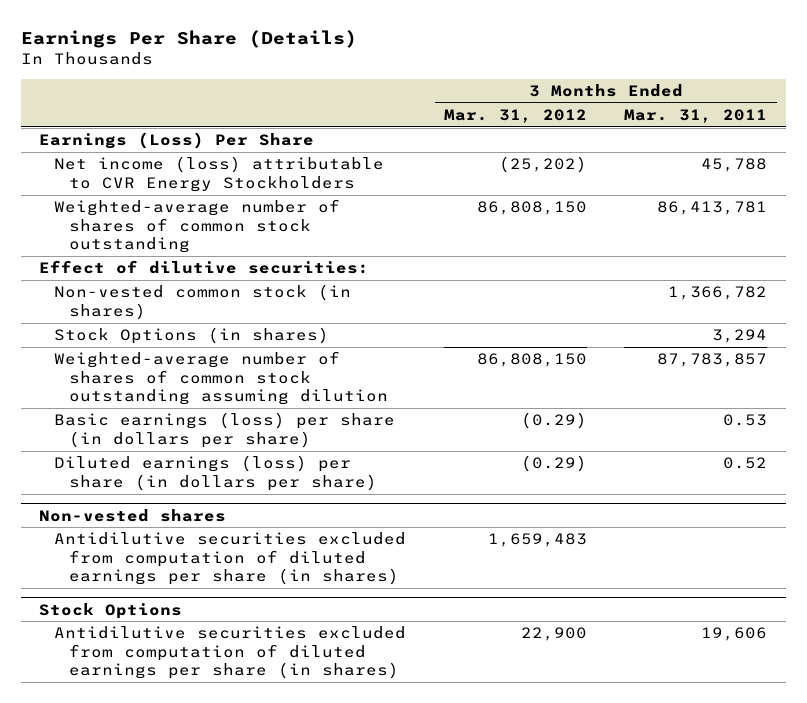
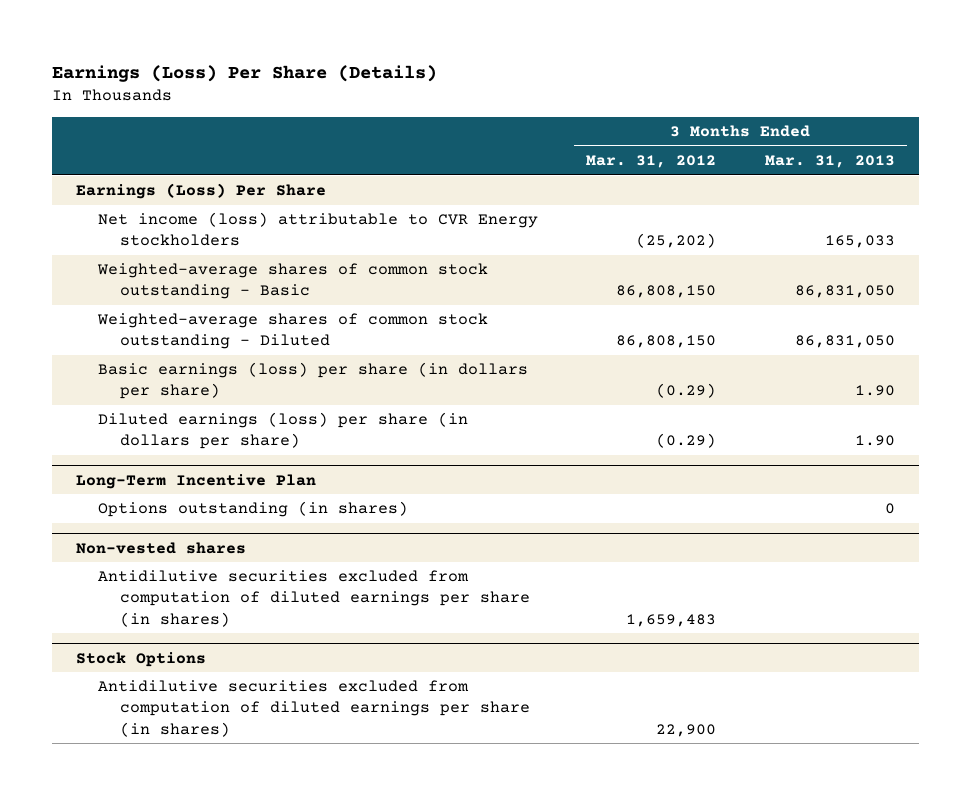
[20,29,357,48] Earnings Per Share (Details) -> [52,64,438,82] Earnings (Loss) Per Share (Details)
[624,109,768,124] Mar. 31, 2011 -> none
none -> [764,155,895,169] Mar. 31, 2013
[39,260,370,275] Effect of dilutive securities: -> none
[54,284,352,320] Non-vested common stock (in shares) -> none
[54,327,330,345] Stock Options (in shares) -> none
[54,156,385,192] Net income (loss) attributable to CVR Energy Stockholders -> [98,212,539,247] Net income (loss) attributable to CVR Energy stockholders
[54,199,341,254] Weighted-average number of shares of common stock outstanding -> [97,263,489,300] Weighted-average shares of common stock outstanding - Basic
[54,351,389,406] Weighted-average number of shares of common stock outstanding assuming dilution -> [97,313,489,350] Weighted-average shares of common stock outstanding - Diluted
none -> [76,473,317,489] Long-Term Incentive Plan
none -> [98,501,409,518] Options outstanding (in shares)

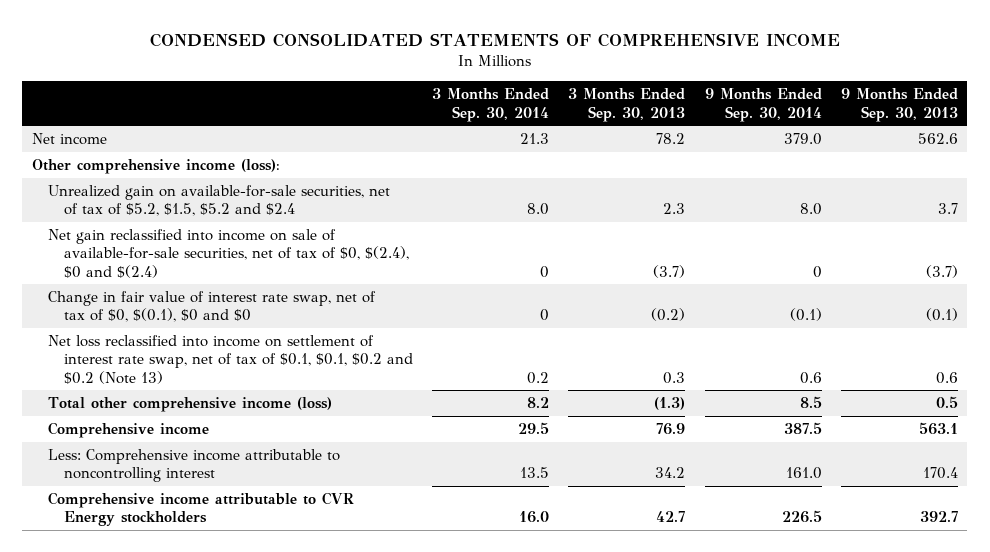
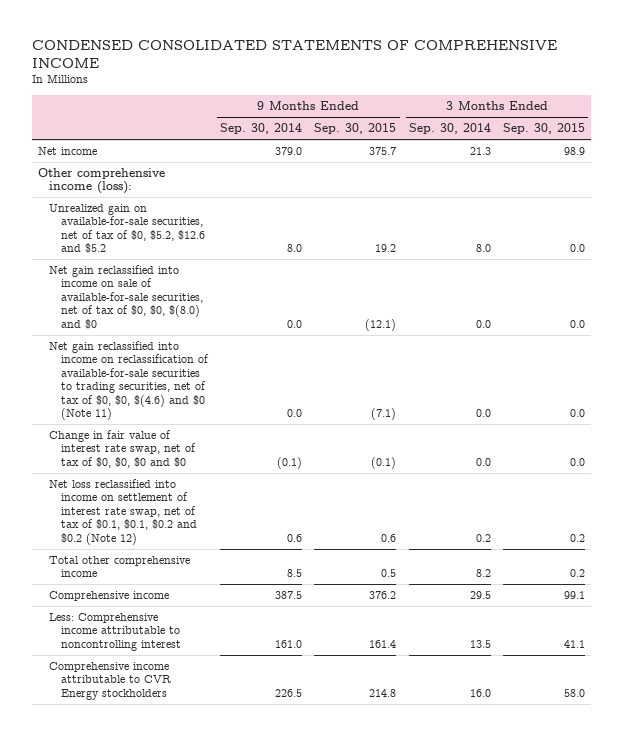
[568,88,686,122] 3 Months Ended Sep. 30, 2013 -> none
[840,88,958,122] 9 Months Ended Sep. 30, 2013 -> none
none -> [314,123,397,135] Sep. 30, 2015
none -> [503,123,586,135] Sep. 30, 2015
[47,185,390,217] Unrealized gain on available-for-sale securities, net of tax of $5.2, $1.5, $5.2 and $2.4 -> [49,204,205,254] Unrealized gain on available-for-sale securities, net of tax of $0, $5.2, $12.6 and $5.2
[47,229,409,278] Net gain reclassified into income on sale of available-for-sale securities, net of tax of $0, $(2.4), $0 and $(2.4) -> [49,265,203,329] Net gain reclassified into income on sale of available-for-sale securities, net of tax of $0, $0, $(8.0) and $0
[539,265,549,278] 0 -> [475,319,491,328] 0.0
[812,265,822,278] 0 -> [287,319,303,328] 0.0
none -> [49,341,209,421] Net gain reclassified into income on reclassification of available-for-sale securities to trading securities, net of tax of $0, $0, $(4.6) and $0 (Note 11)
[47,291,376,323] Change in fair value of interest rate swap, net of tax of $0, $(0.1), $0 and $0 -> [49,430,196,468] Change in fair value of interest rate swap, net of tax of $0, $0, $0 and $0
[539,309,549,322] 0 -> [475,457,491,466] 0.0
[47,335,413,384] Net loss reclassified into income on settlement of interest rate swap, net of tax of $0.1, $0.1, $0.2 and $0.2 (Note 13) -> [49,479,197,545] Net loss reclassified into income on settlement of interest rate swap, net of tax of $0.1, $0.1, $0.2 and $0.2 (Note 12)
[47,397,332,413] Total other comprehensive income (loss) -> [49,556,191,578] Total other comprehensive income

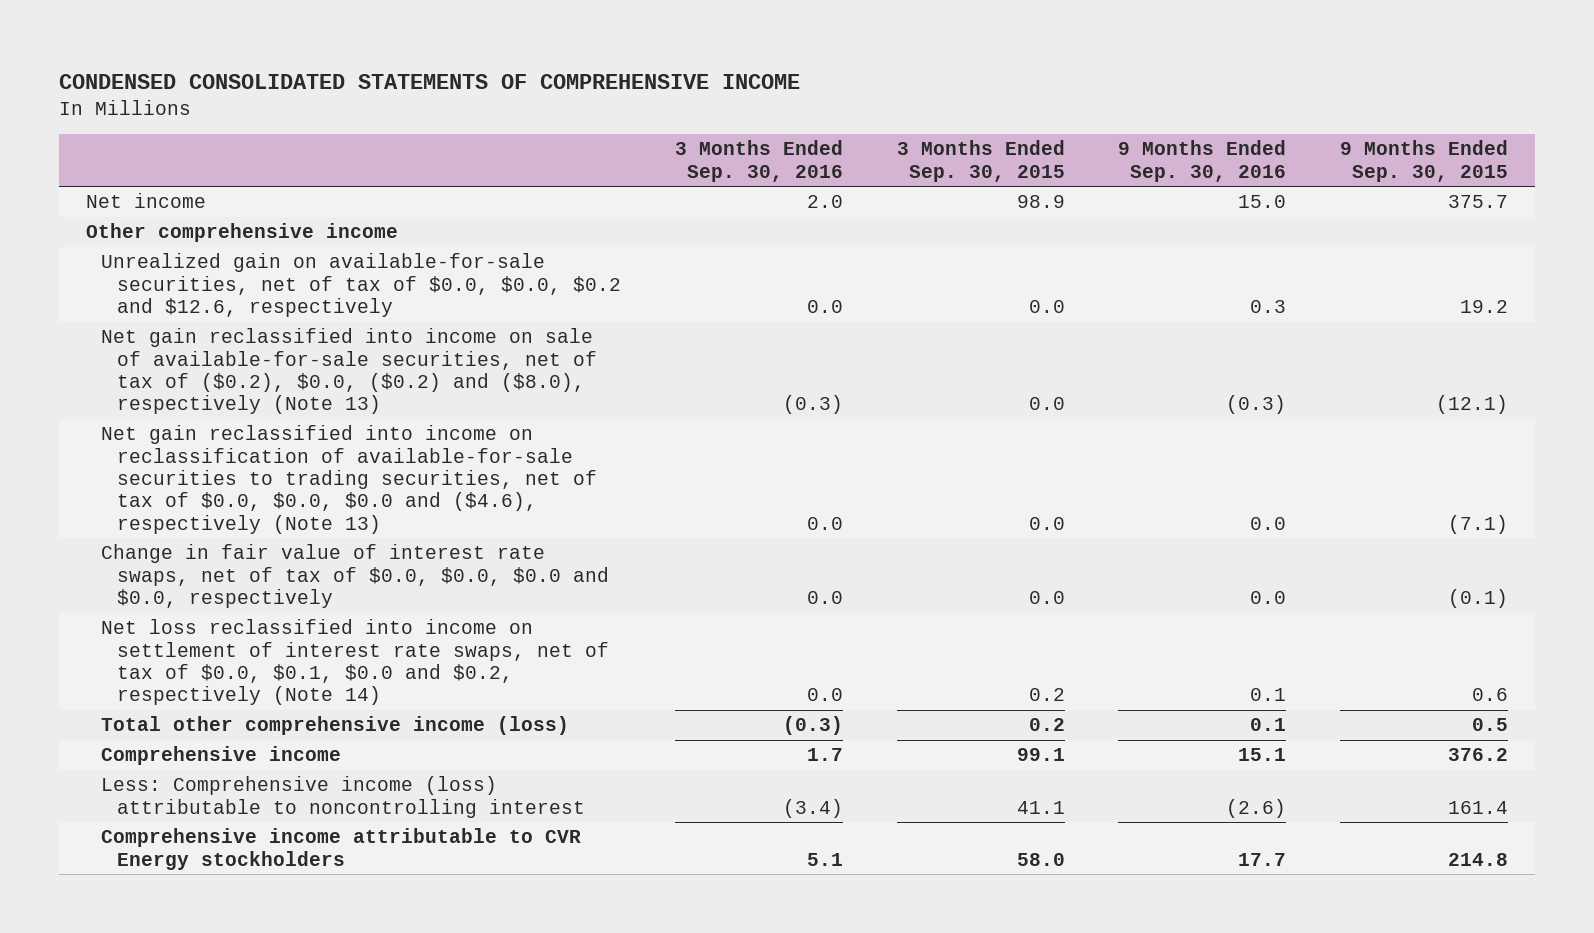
[220,123,303,135] Sep. 30, 2014 -> none
[408,123,491,135] Sep. 30, 2014 -> none
none -> [674,140,843,182] 3 Months Ended Sep. 30, 2016
none -> [1118,140,1287,182] 9 Months Ended Sep. 30, 2016
[37,168,165,195] Other comprehensive income (loss): -> [85,223,398,243] Other comprehensive income
[49,204,205,254] Unrealized gain on available-for-sale securities, net of tax of $0, $5.2, $12.6 and $5.2 -> [101,253,621,318] Unrealized gain on available-for-sale securities, net of tax of $0.0, $0.0, $0.2 and $12.6, respectively
[49,265,203,329] Net gain reclassified into income on sale of available-for-sale securities, net of tax of $0, $0, $(8.0) and $0 -> [101,328,597,415] Net gain reclassified into income on sale of available-for-sale securities, net of tax of ($0.2), $0.0, ($0.2) and ($8.0), respectively (Note 13)
[49,341,209,421] Net gain reclassified into income on reclassification of available-for-sale securities to trading securities, net of tax of $0, $0, $(4.6) and $0 (Note 11) -> [101,425,597,534] Net gain reclassified into income on reclassification of available-for-sale securities to trading securities, net of tax of $0.0, $0.0, $0.0 and ($4.6), respectively (Note 13)
[49,430,196,468] Change in fair value of interest rate swap, net of tax of $0, $0, $0 and $0 -> [101,544,609,609] Change in fair value of interest rate swaps, net of tax of $0.0, $0.0, $0.0 and $0.0, respectively
[49,479,197,545] Net loss reclassified into income on settlement of interest rate swap, net of tax of $0.1, $0.1, $0.2 and $0.2 (Note 12) -> [101,619,609,706] Net loss reclassified into income on settlement of interest rate swaps, net of tax of $0.0, $0.1, $0.0 and $0.2, respectively (Note 14)
[49,556,191,578] Total other comprehensive income -> [101,716,570,736] Total other comprehensive income (loss)
[49,613,181,651] Less: Comprehensive income attributable to noncontrolling interest -> [101,776,585,818] Less: Comprehensive income (loss) attributable to noncontrolling interest

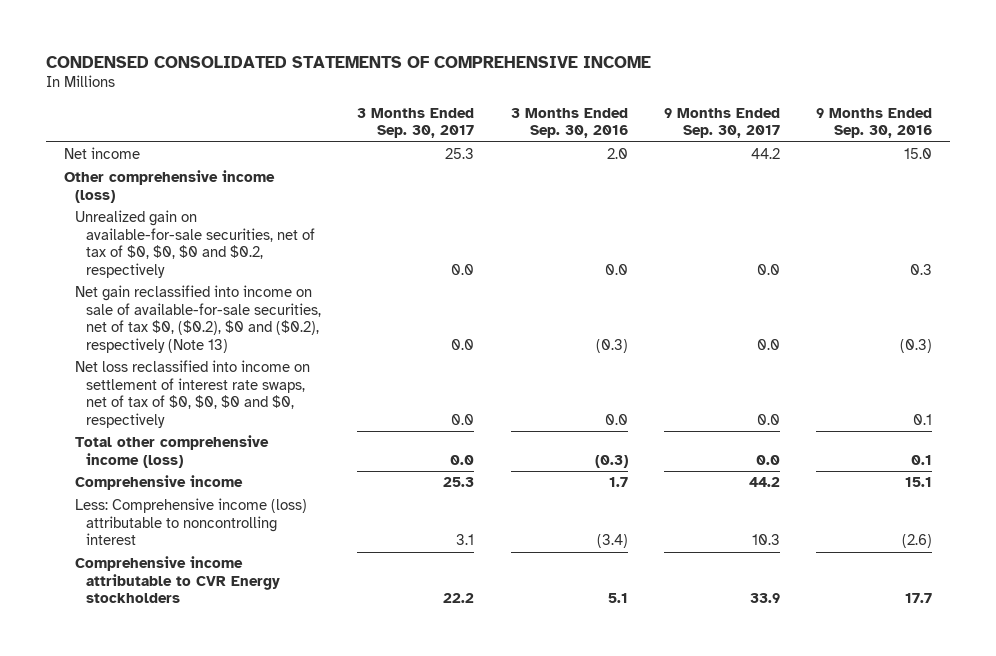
[896,140,1065,182] 3 Months Ended Sep. 30, 2015 -> none
[1340,140,1509,182] 9 Months Ended Sep. 30, 2015 -> none
none -> [357,107,475,139] 3 Months Ended Sep. 30, 2017
none -> [663,107,780,139] 9 Months Ended Sep. 30, 2017
[101,425,597,534] Net gain reclassified into income on reclassification of available-for-sale securities to trading securities, net of tax of $0.0, $0.0, $0.0 and ($4.6), respectively (Note 13) -> none
[101,544,609,609] Change in fair value of interest rate swaps, net of tax of $0.0, $0.0, $0.0 and $0.0, respectively -> none
[85,223,398,243] Other comprehensive income -> [63,170,275,203] Other comprehensive income (loss)
[101,253,621,318] Unrealized gain on available-for-sale securities, net of tax of $0.0, $0.0, $0.2 and $12.6, respectively -> [75,210,316,278] Unrealized gain on available-for-sale securities, net of tax of $0, $0, $0 and $0.2, respectively
[101,328,597,415] Net gain reclassified into income on sale of available-for-sale securities, net of tax of ($0.2), $0.0, ($0.2) and ($8.0), respectively (Note 13) -> [75,285,322,353] Net gain reclassified into income on sale of available-for-sale securities, net of tax $0, ($0.2), $0 and ($0.2), respectively (Note 13)
[101,619,609,706] Net loss reclassified into income on settlement of interest rate swaps, net of tax of $0.0, $0.1, $0.0 and $0.2, respectively (Note 14) -> [75,360,311,428] Net loss reclassified into income on settlement of interest rate swaps, net of tax of $0, $0, $0 and $0, respectively

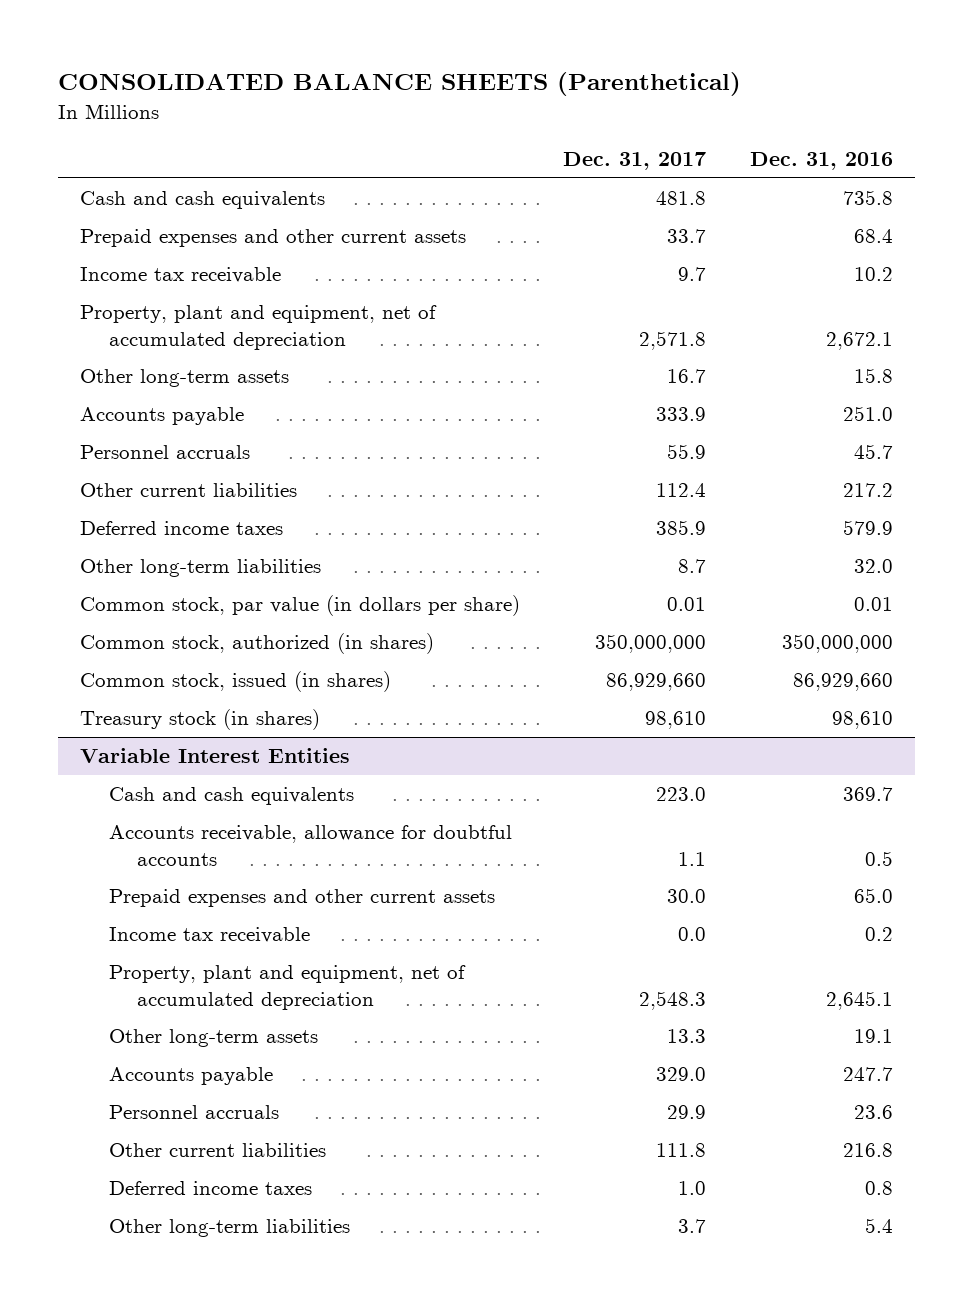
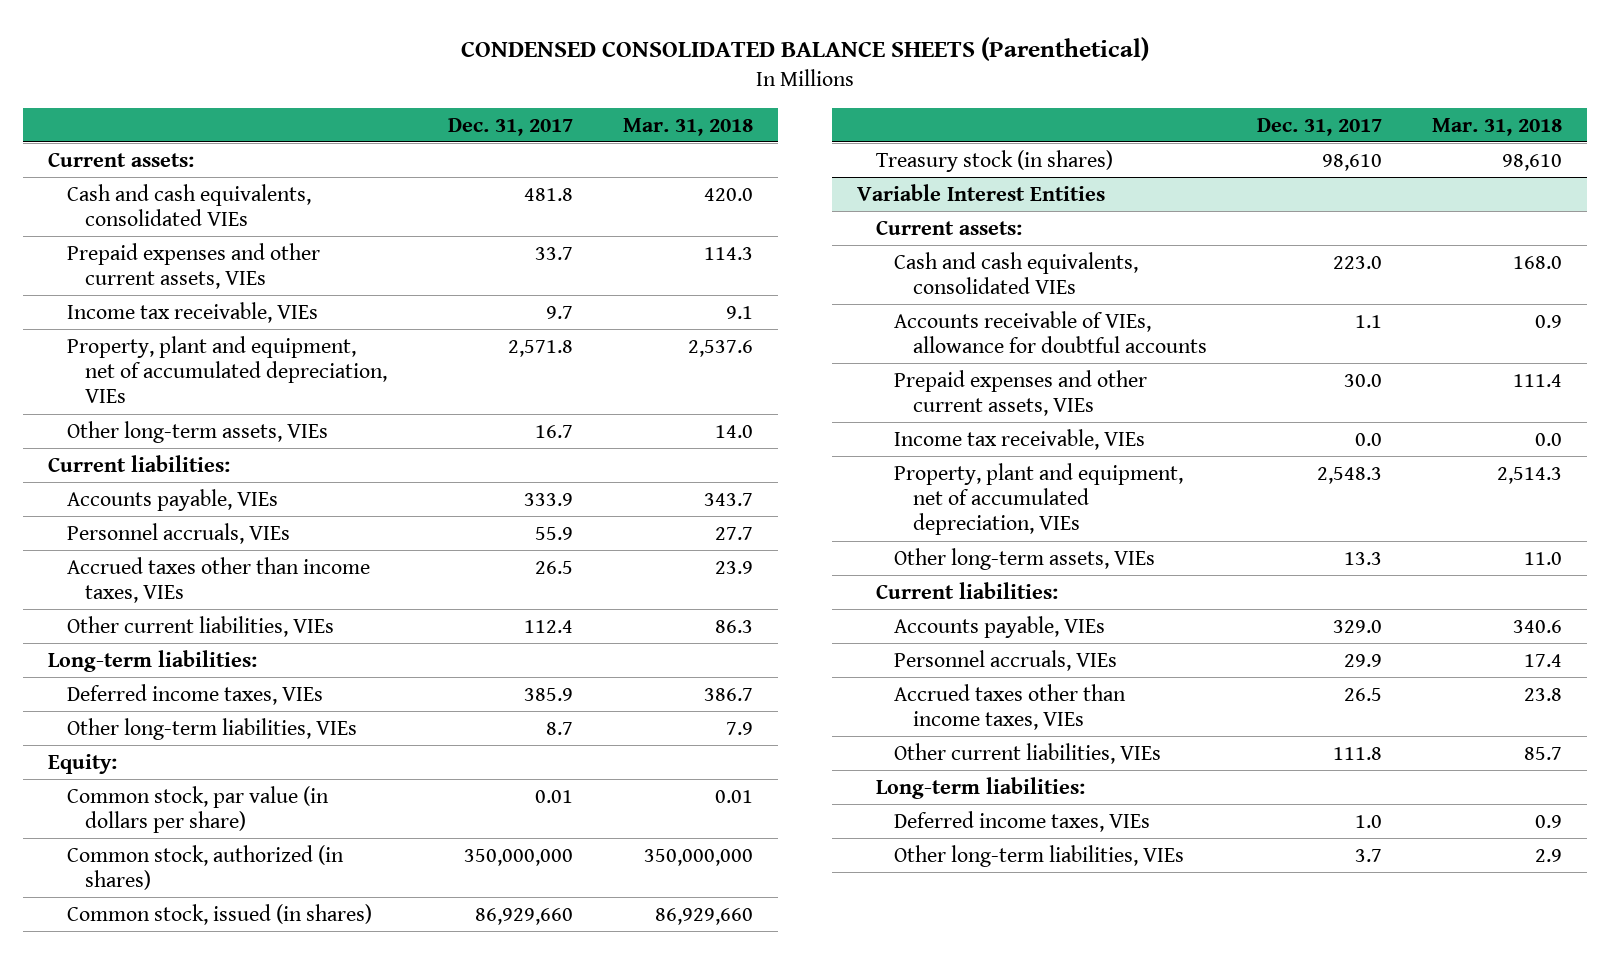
[57,72,741,97] CONSOLIDATED BALANCE SHEETS (Parenthetical) -> [461,36,1150,61] CONDENSED CONSOLIDATED BALANCE SHEETS (Parenthetical)
[750,151,894,170] Dec. 31, 2016 -> none
none -> [622,117,753,136] Mar. 31, 2018
none -> [48,151,195,167] Current assets:
[79,191,325,210] Cash and cash equivalents -> [66,183,311,227] Cash and cash equivalents, consolidated VIEs
[79,229,466,248] Prepaid expenses and other current assets -> [66,242,320,290] Prepaid expenses and other current assets, VIEs
[79,267,281,284] Income tax receivable -> [66,301,318,323] Income tax receivable, VIEs
[79,305,437,350] Property, plant and equipment, net of accumulated depreciation -> [66,335,388,404] Property, plant and equipment, net of accumulated depreciation, VIEs
[79,369,289,388] Other long-term assets -> [66,420,328,443] Other long-term assets, VIEs
none -> [48,454,231,472] Current liabilities:
[79,407,244,426] Accounts payable -> [66,488,278,511] Accounts payable, VIEs
[79,445,250,460] Personnel accruals -> [66,522,290,544] Personnel accruals, VIEs
none -> [66,556,370,604] Accrued taxes other than income taxes, VIEs
[79,483,297,498] Other current liabilities -> [66,615,334,637] Other current liabilities, VIEs
none -> [48,649,258,672] Long-term liabilities:
[79,521,283,536] Deferred income taxes -> [66,683,323,705] Deferred income taxes, VIEs
[79,559,321,578] Other long-term liabilities -> [66,717,357,740] Other long-term liabilities, VIEs
none -> [48,753,118,774] Equity:
none -> [875,219,1022,235] Current assets:
[108,787,354,806] Cash and cash equivalents -> [894,251,1139,295] Cash and cash equivalents, consolidated VIEs
[108,825,512,866] Accounts receivable, allowance for doubtful accounts -> [894,310,1207,354] Accounts receivable of VIEs, allowance for doubtful accounts
[108,889,495,908] Prepaid expenses and other current assets -> [894,369,1148,417] Prepaid expenses and other current assets, VIEs
[108,927,310,944] Income tax receivable -> [894,428,1146,450] Income tax receivable, VIEs
[108,965,466,1010] Property, plant and equipment, net of accumulated depreciation -> [894,462,1184,536] Property, plant and equipment, net of accumulated depreciation, VIEs
[108,1029,318,1048] Other long-term assets -> [894,547,1156,570] Other long-term assets, VIEs
none -> [875,581,1058,599] Current liabilities:
[108,1067,273,1086] Accounts payable -> [894,615,1106,638] Accounts payable, VIEs
[108,1105,279,1120] Personnel accruals -> [894,649,1118,671] Personnel accruals, VIEs
none -> [894,683,1127,731] Accrued taxes other than income taxes, VIEs
[108,1143,326,1158] Other current liabilities -> [894,742,1162,764] Other current liabilities, VIEs
none -> [875,776,1085,799] Long-term liabilities:
[108,1181,312,1196] Deferred income taxes -> [894,810,1151,832] Deferred income taxes, VIEs
[108,1219,350,1238] Other long-term liabilities -> [894,844,1185,867] Other long-term liabilities, VIEs

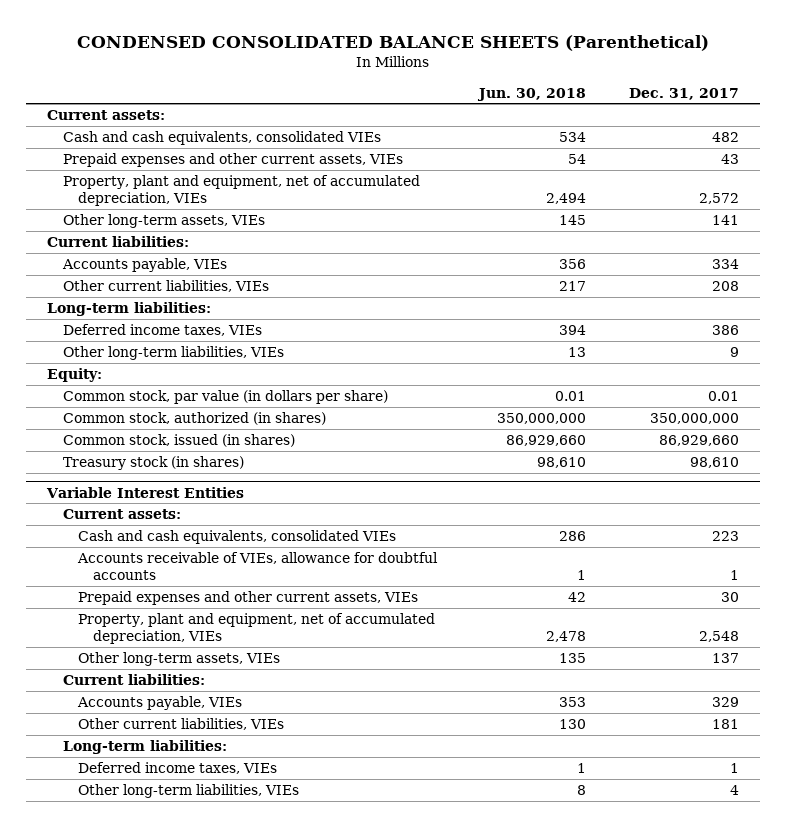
[622,117,753,136] Mar. 31, 2018 -> none
none -> [477,87,587,101] Jun. 30, 2018
[66,301,318,323] Income tax receivable, VIEs -> none
[523,187,573,201] 481.8 -> [711,132,739,143] 482
[534,246,573,260] 33.7 -> [720,154,739,165] 43
[507,339,573,357] 2,571.8 -> [698,193,739,205] 2,572
[534,424,573,438] 16.7 -> [711,215,739,226] 141
[66,522,290,544] Personnel accruals, VIEs -> none
[66,556,370,604] Accrued taxes other than income taxes, VIEs -> none
[523,492,573,506] 333.9 -> [711,259,739,270] 334
[523,619,573,633] 112.4 -> [711,281,739,292] 208
[523,687,573,701] 385.9 -> [711,325,739,336] 386
[545,721,573,735] 8.7 -> [729,347,739,358] 9
[894,428,1146,450] Income tax receivable, VIEs -> none
[1332,255,1382,269] 223.0 -> [711,531,739,542] 223
[1354,314,1382,328] 1.1 -> [729,570,739,581] 1
[1343,373,1382,387] 30.0 -> [720,592,739,603] 30
[1316,466,1382,484] 2,548.3 -> [698,631,739,643] 2,548
[1343,551,1382,565] 13.3 -> [711,653,739,664] 137
[894,649,1118,671] Personnel accruals, VIEs -> none
[894,683,1127,731] Accrued taxes other than income taxes, VIEs -> none
[1332,619,1382,633] 329.0 -> [711,697,739,708] 329
[1332,746,1382,760] 111.8 -> [711,719,739,730] 181
[1354,814,1382,828] 1.0 -> [729,763,739,774] 1
[1354,848,1382,862] 3.7 -> [729,785,739,796] 4

